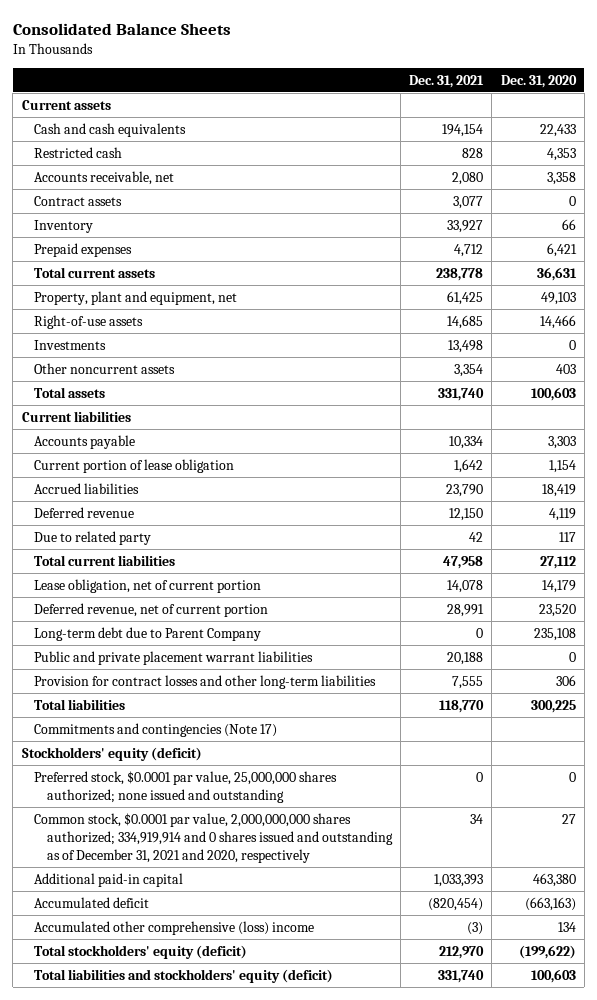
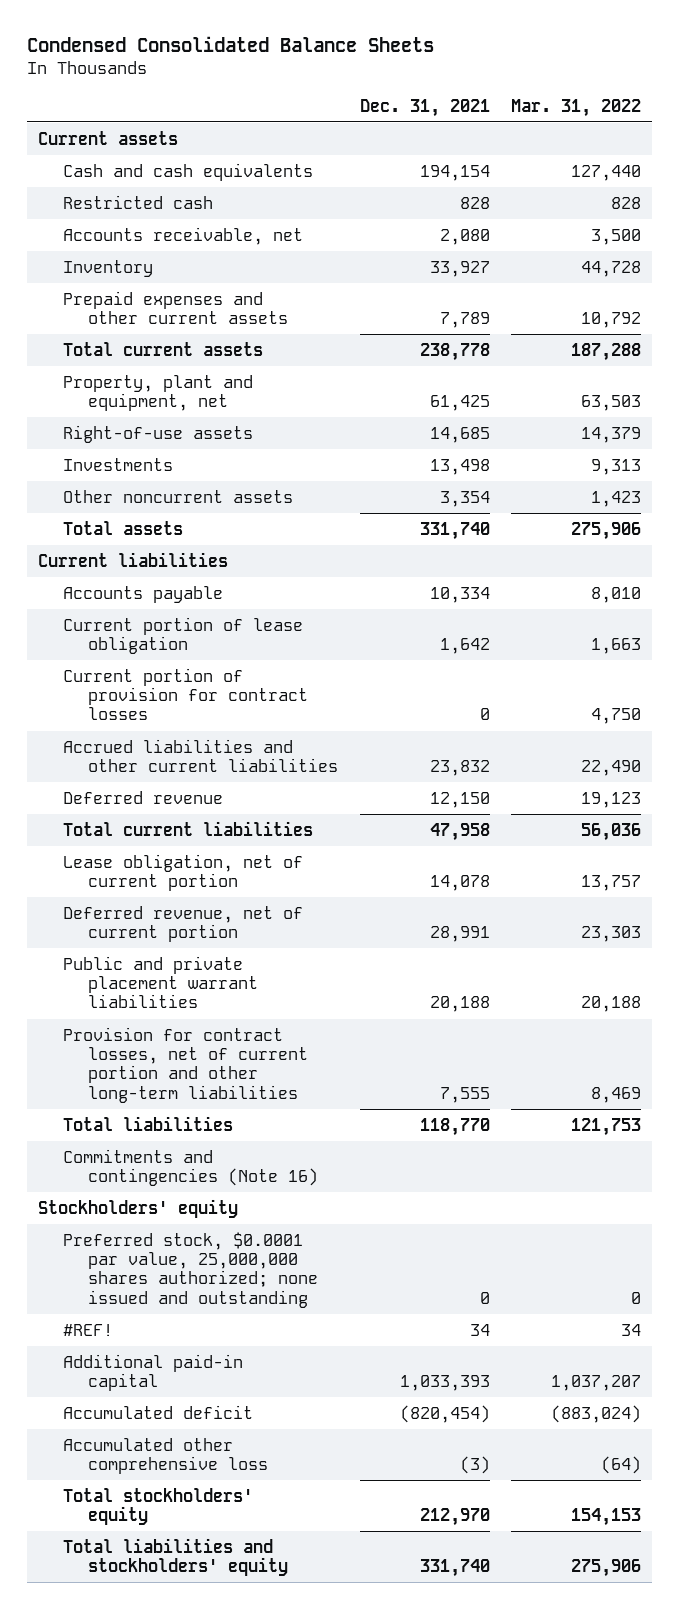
[12,22,231,35] Consolidated Balance Sheets -> [26,35,434,52] Condensed Consolidated Balance Sheets
[500,75,577,89] Dec. 31, 2020 -> none
none -> [511,98,642,117] Mar. 31, 2022
[34,195,123,206] Contract assets -> none
[34,242,133,257] Prepaid expenses -> [62,290,288,324] Prepaid expenses and other current assets
[454,243,484,257] 4,712 -> [439,311,490,328] 7,789
[34,482,140,494] Accrued liabilities -> none
none -> [62,667,308,721] Current portion of provision for contract losses
none -> [62,738,338,772] Accrued liabilities and other current liabilities
[34,530,152,545] Due to related party -> none
[34,626,262,641] Long-term debt due to Parent Company -> none
[34,674,377,689] Provision for contract losses and other long-term liabilities -> [62,1026,308,1103] Provision for contract losses, net of current portion and other long-term liabilities
[34,722,278,737] Commitments and contingencies (Note 17) -> [62,1148,318,1186] Commitments and contingencies (Note 16)
[21,746,202,761] Stockholders' equity (deficit) -> [37,1198,238,1218] Stockholders' equity
[34,812,393,864] Common stock, $0.0001 par value, 2,000,000,000 shares authorized; 334,919,914 and 0 shares issued and outstanding as of December 31, 2021 and 2020, respectively -> [62,1323,113,1336] #REF!
[34,920,315,935] Accumulated other comprehensive (loss) income -> [62,1437,268,1474] Accumulated other comprehensive loss
[34,944,248,959] Total stockholders' equity (deficit) -> [62,1487,253,1525] Total stockholders' equity
[34,968,334,983] Total liabilities and stockholders' equity (deficit) -> [62,1537,288,1576] Total liabilities and stockholders' equity

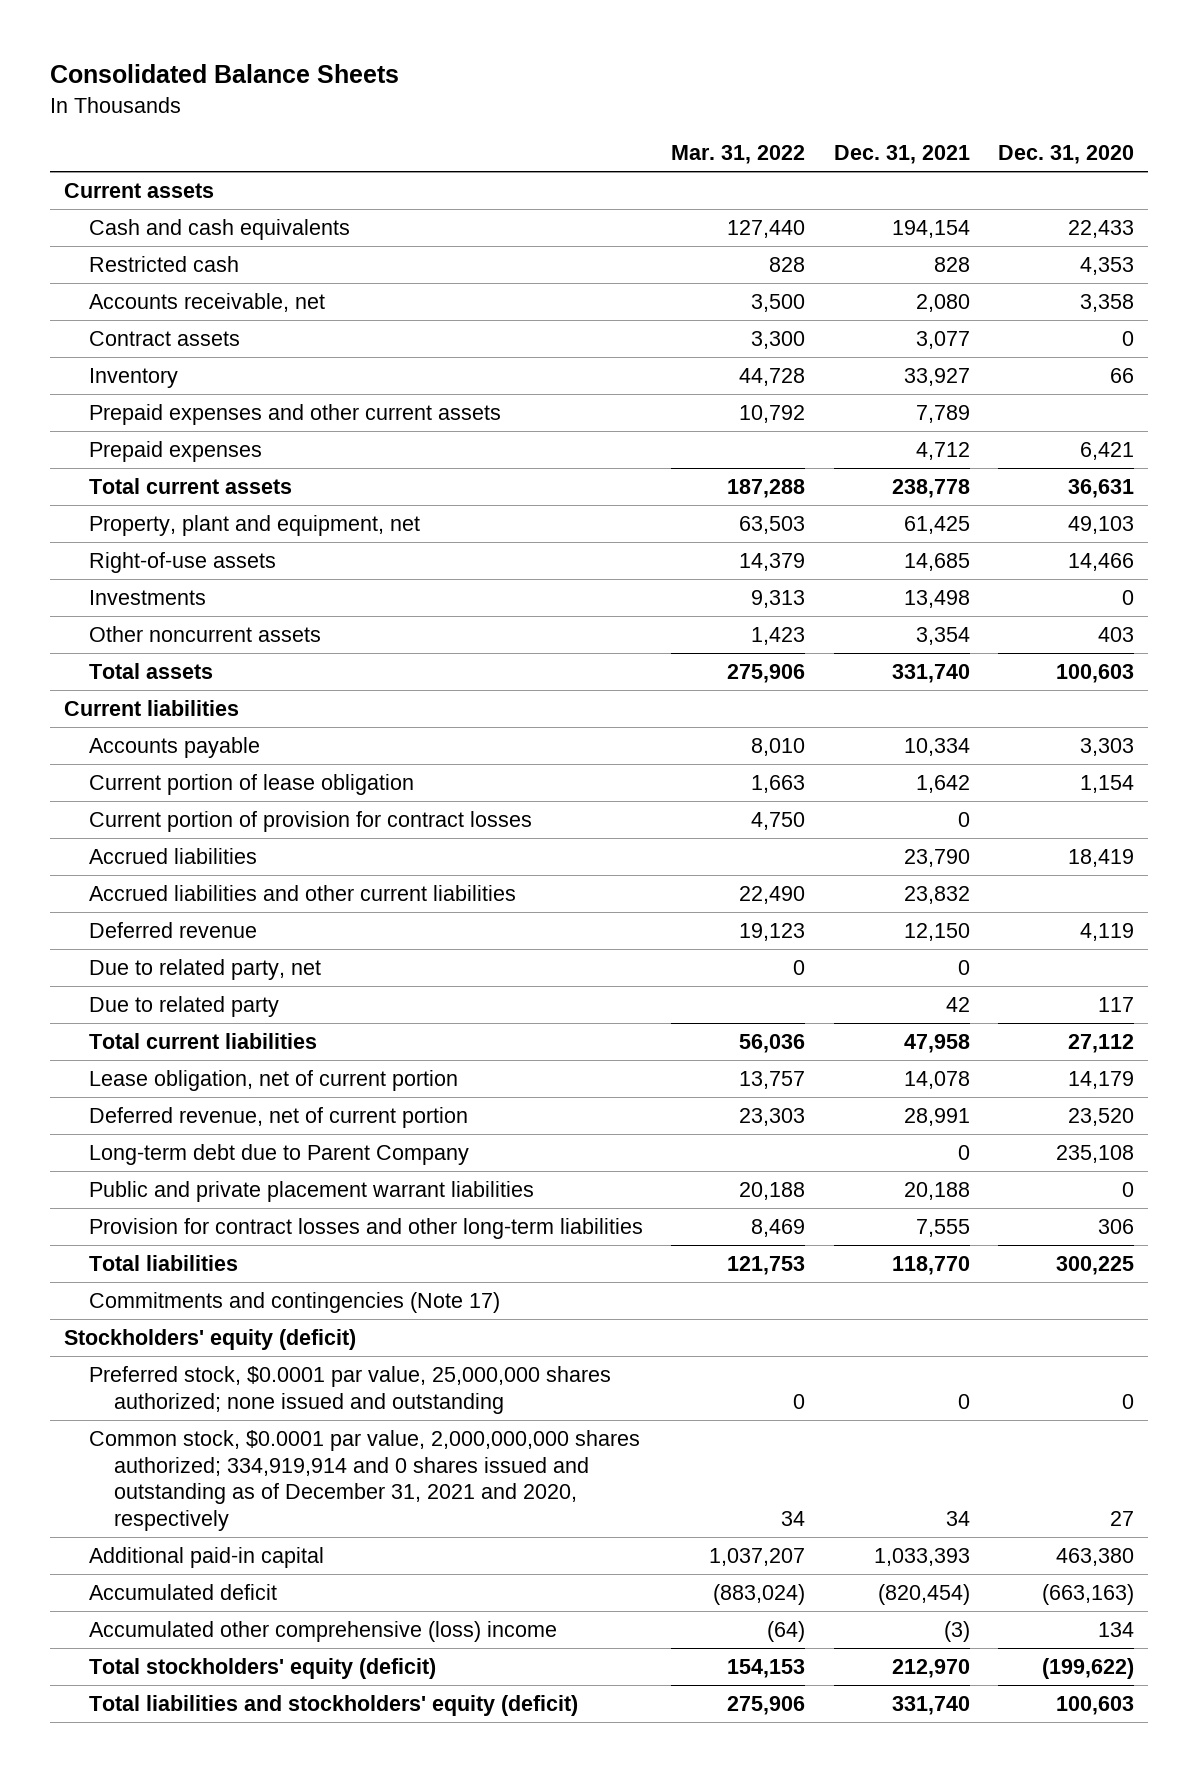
[26,35,434,52] Condensed Consolidated Balance Sheets -> [49,64,399,84] Consolidated Balance Sheets
none -> [997,145,1134,165] Dec. 31, 2020
none -> [89,331,241,347] Contract assets
none -> [89,441,263,463] Prepaid expenses
none -> [89,848,258,865] Accrued liabilities
none -> [89,959,322,981] Due to related party, net
none -> [89,996,280,1018] Due to related party
none -> [89,1144,470,1166] Long-term debt due to Parent Company
[62,1026,308,1103] Provision for contract losses, net of current portion and other long-term liabilities -> [89,1218,644,1240] Provision for contract losses and other long-term liabilities
[62,1148,318,1186] Commitments and contingencies (Note 16) -> [89,1292,501,1314] Commitments and contingencies (Note 17)
[37,1198,238,1218] Stockholders' equity -> [64,1329,357,1351] Stockholders' equity (deficit)
[62,1323,113,1336] #REF! -> [89,1430,641,1531] Common stock, $0.0001 par value, 2,000,000,000 shares authorized; 334,919,914 and 0 shares issued and outstanding as of December 31, 2021 and 2020, respectively
[62,1437,268,1474] Accumulated other comprehensive loss -> [89,1621,558,1643] Accumulated other comprehensive (loss) income
[62,1487,253,1525] Total stockholders' equity -> [89,1658,437,1680] Total stockholders' equity (deficit)
[62,1537,288,1576] Total liabilities and stockholders' equity -> [89,1695,579,1717] Total liabilities and stockholders' equity (deficit)

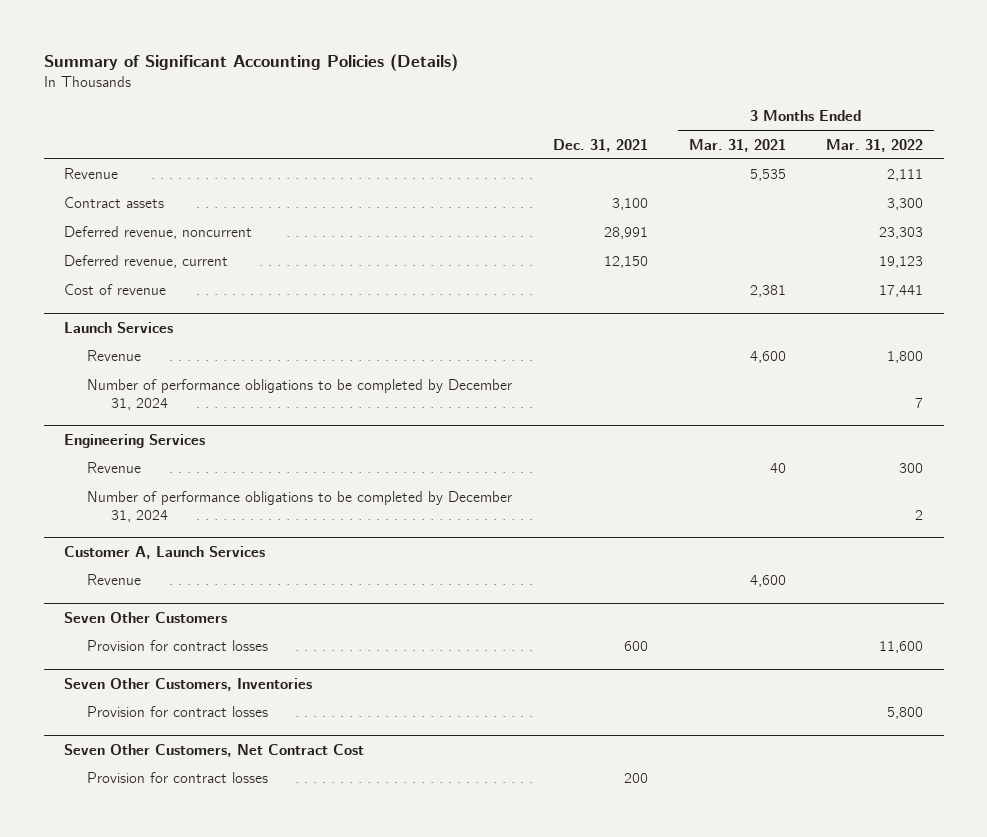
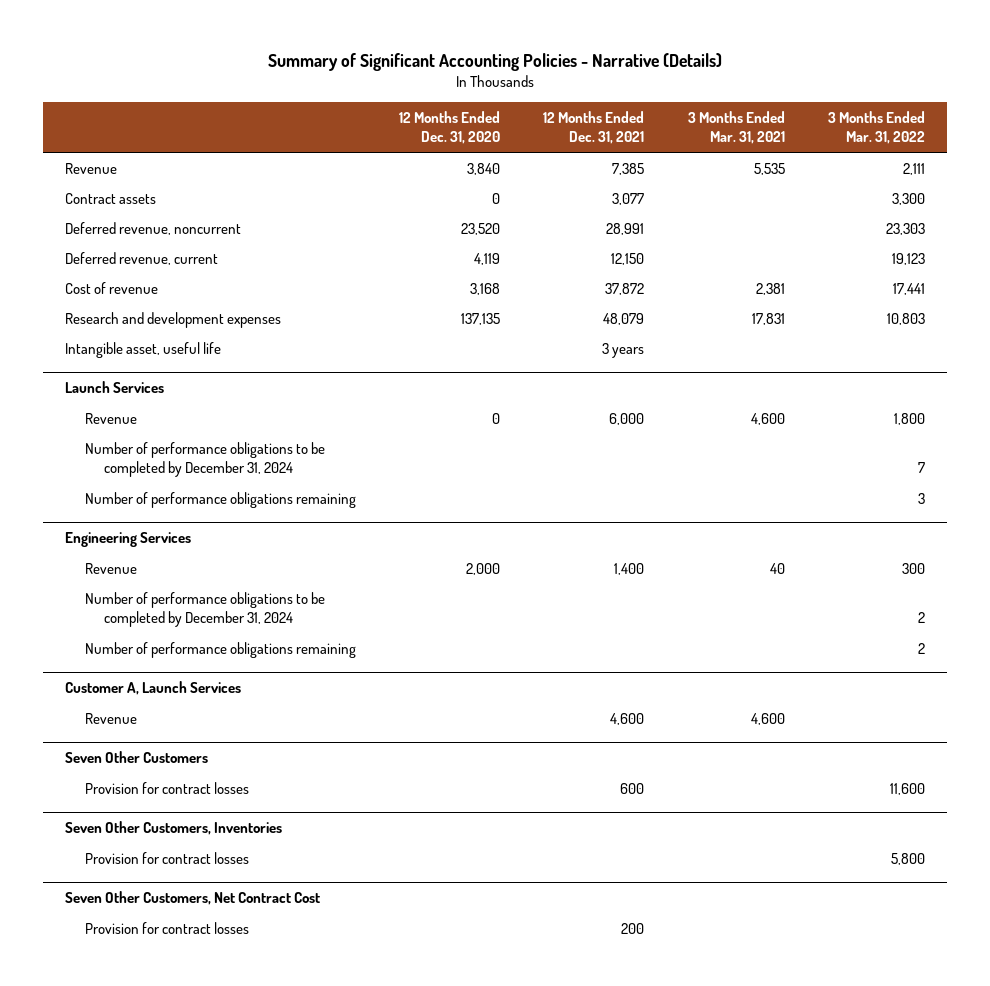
[43,53,458,71] Summary of Significant Accounting Policies (Details) -> [268,52,723,71] Summary of Significant Accounting Policies - Narrative (Details)
[552,138,648,152] Dec. 31, 2021 -> none
none -> [398,110,500,145] 12 Months Ended Dec. 31, 2020
none -> [543,110,645,145] 12 Months Ended Dec. 31, 2021
none -> [65,311,282,328] Research and development expenses
none -> [65,341,222,358] Intangible asset, useful life
none -> [84,491,356,508] Number of performance obligations remaining
none -> [84,641,356,658] Number of performance obligations remaining

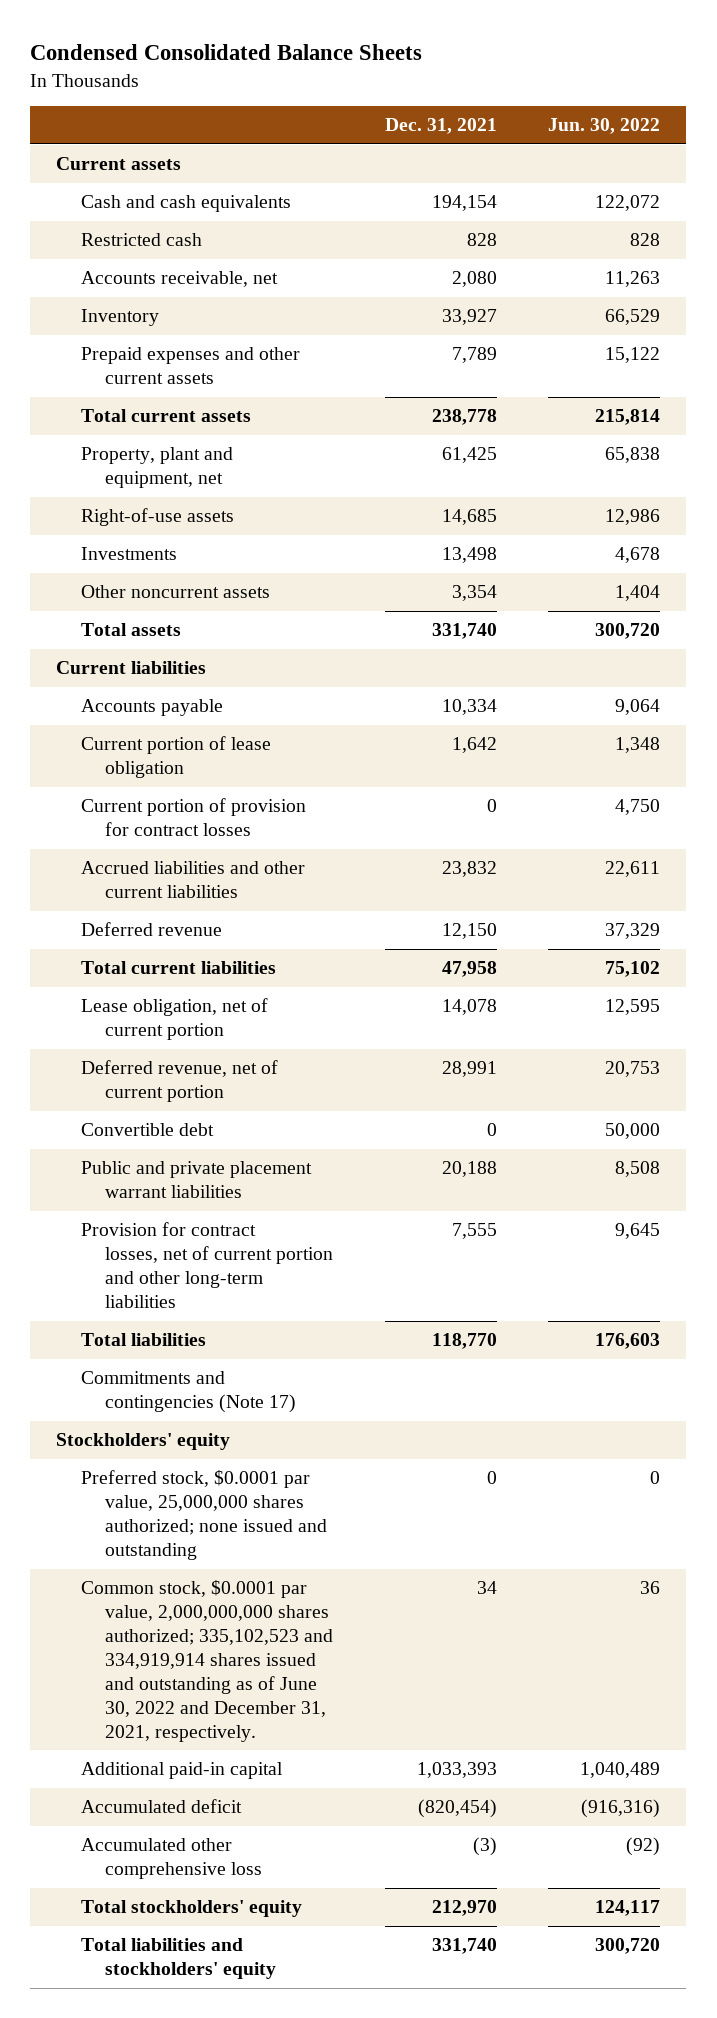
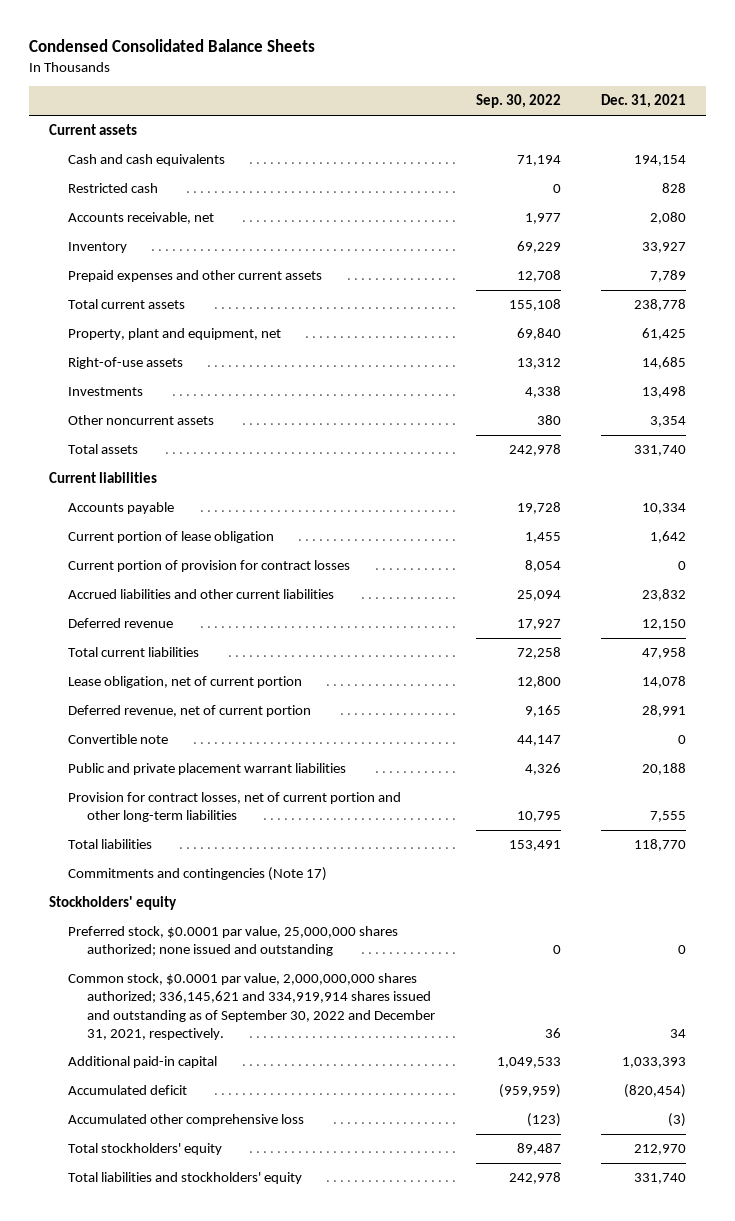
[548,118,661,135] Jun. 30, 2022 -> none
none -> [475,94,561,109] Sep. 30, 2022
[80,1123,214,1137] Convertible debt -> [68,734,169,745] Convertible note
[80,1580,333,1742] Common stock, $0.0001 par value, 2,000,000,000 shares authorized; 335,102,523 and 334,919,914 shares issued and outstanding as of June 30, 2022 and December 31, 2021, respectively. -> [68,973,436,1040] Common stock, $0.0001 par value, 2,000,000,000 shares authorized; 336,145,621 and 334,919,914 shares issued and outstanding as of September 30, 2022 and December 31, 2021, respectively.

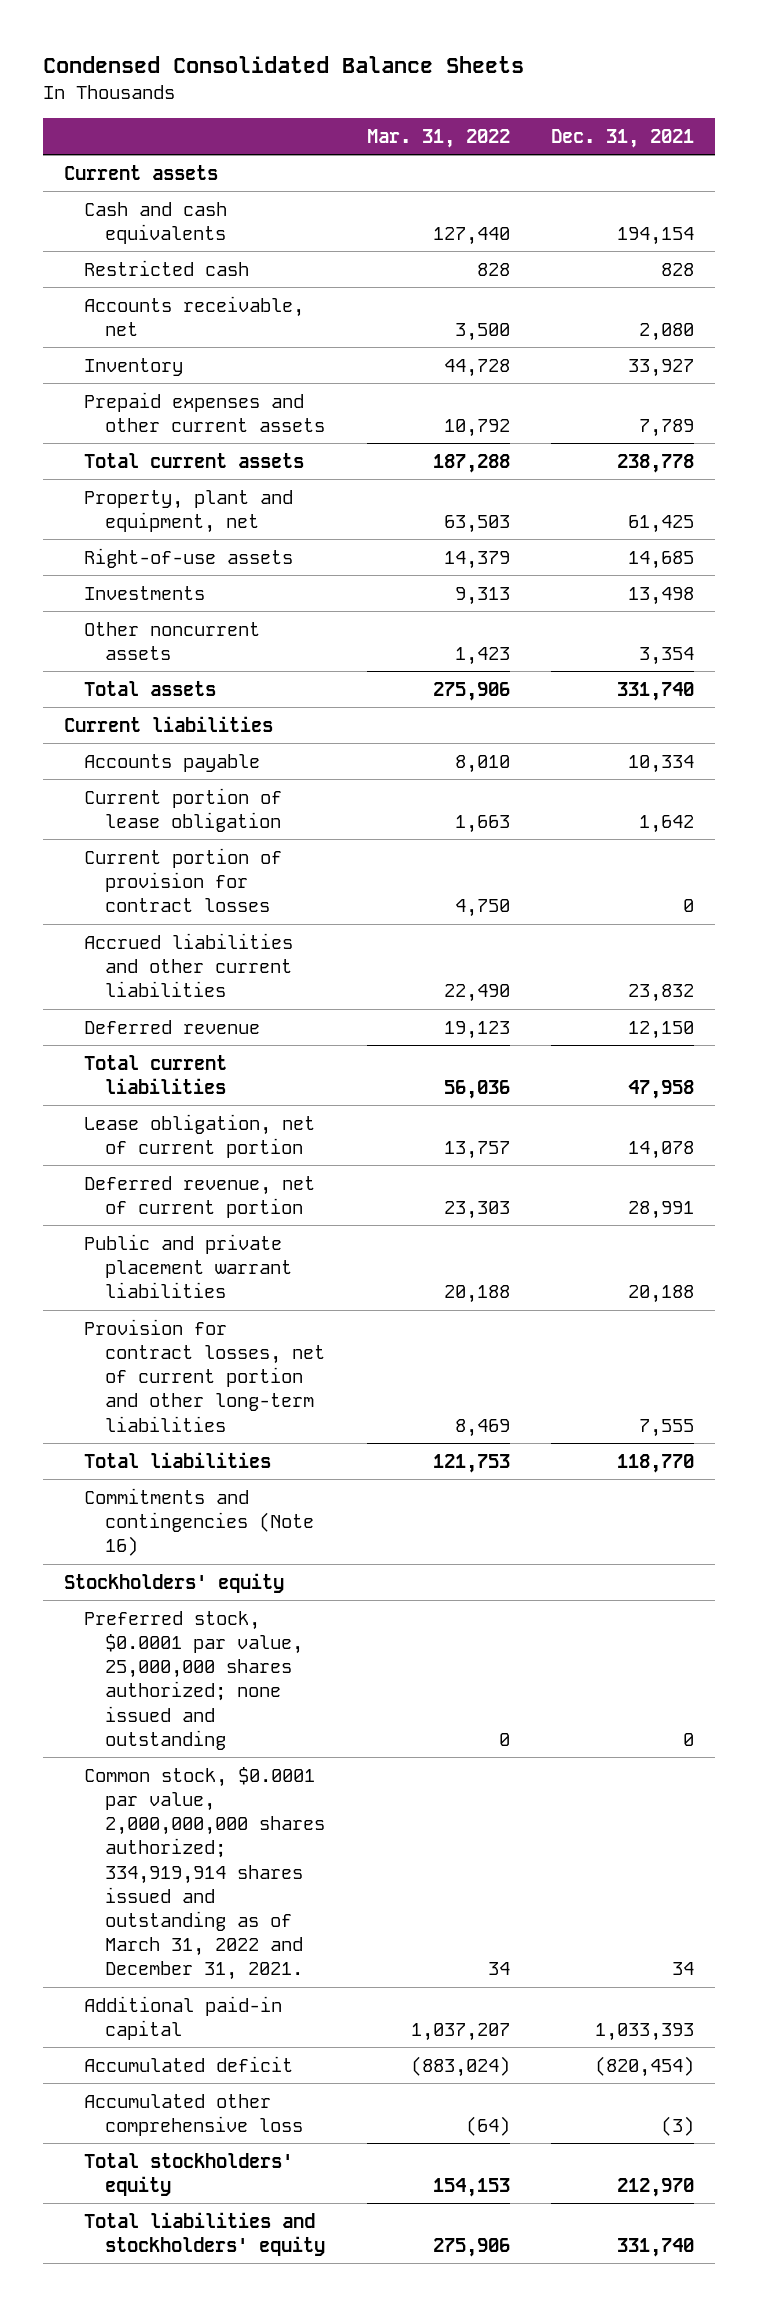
[475,94,561,109] Sep. 30, 2022 -> none
none -> [366,128,510,148] Mar. 31, 2022
[68,734,169,745] Convertible note -> none
[68,867,328,882] Commitments and contingencies (Note 17) -> [84,1487,314,1557] Commitments and contingencies (Note 16)
[68,973,436,1040] Common stock, $0.0001 par value, 2,000,000,000 shares authorized; 336,145,621 and 334,919,914 shares issued and outstanding as of September 30, 2022 and December 31, 2021, respectively. -> [84,1766,325,1981] Common stock, $0.0001 par value, 2,000,000,000 shares authorized; 334,919,914 shares issued and outstanding as of March 31, 2022 and December 31, 2021.

